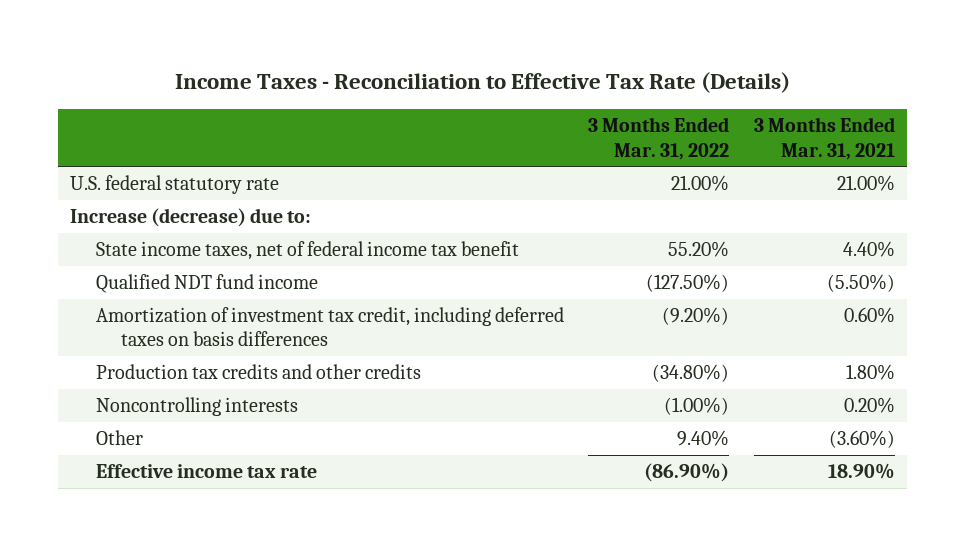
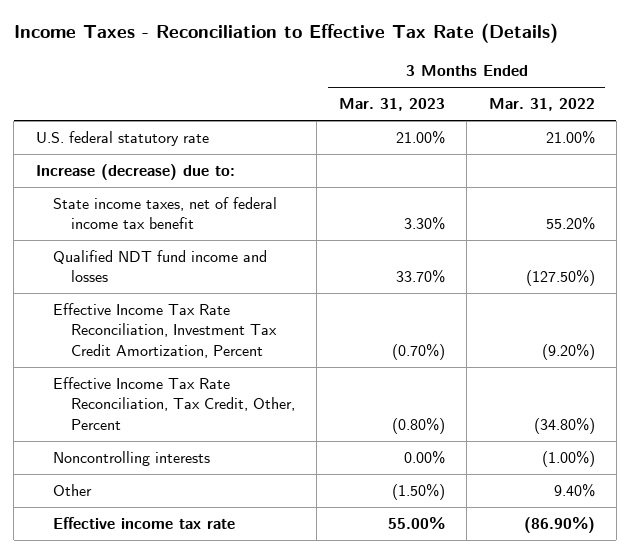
[754,117,896,160] 3 Months Ended Mar. 31, 2021 -> none
none -> [338,98,445,112] Mar. 31, 2023
[95,274,318,294] Qualified NDT fund income -> [53,250,268,283] Qualified NDT fund income and losses
[95,307,564,347] Amortization of investment tax credit, including deferred taxes on basis differences -> [53,303,277,358] Effective Income Tax Rate Reconciliation, Investment Tax Credit Amortization, Percent
[95,364,421,380] Production tax credits and other credits -> [53,377,295,430] Effective Income Tax Rate Reconciliation, Tax Credit, Other, Percent

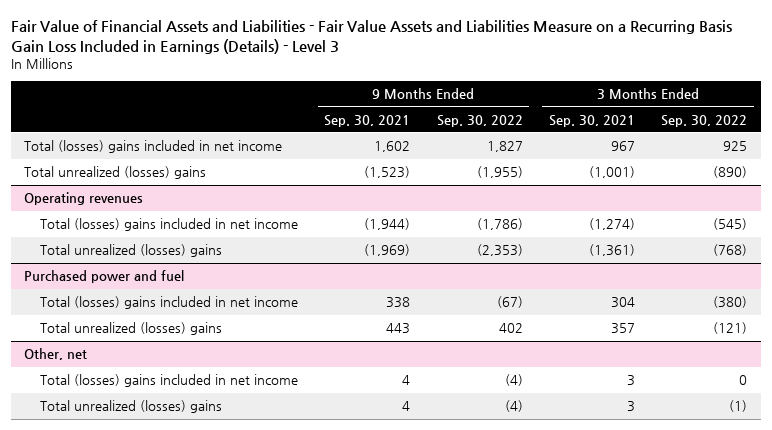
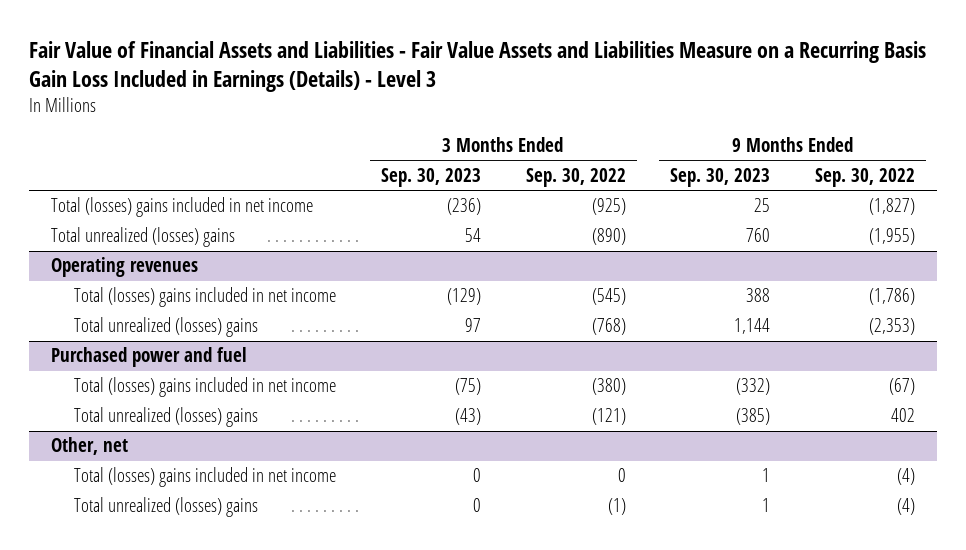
[324,114,411,127] Sep. 30, 2021 -> none
[548,114,635,127] Sep. 30, 2021 -> none
none -> [381,167,482,187] Sep. 30, 2023
none -> [670,167,771,187] Sep. 30, 2023
[486,141,523,153] 1,827 -> [868,198,915,216] (1,827)
[723,141,748,152] 925 -> [591,198,626,216] (925)

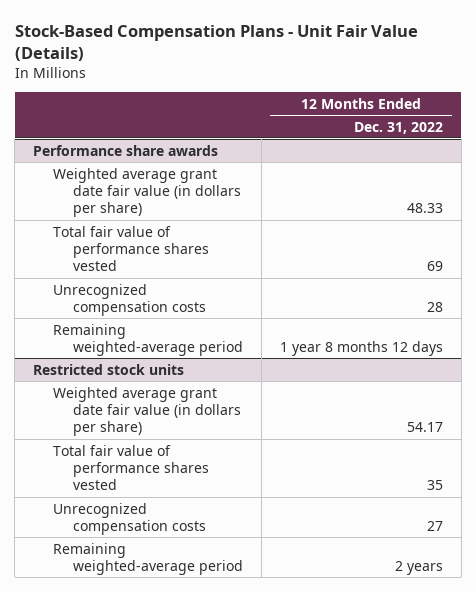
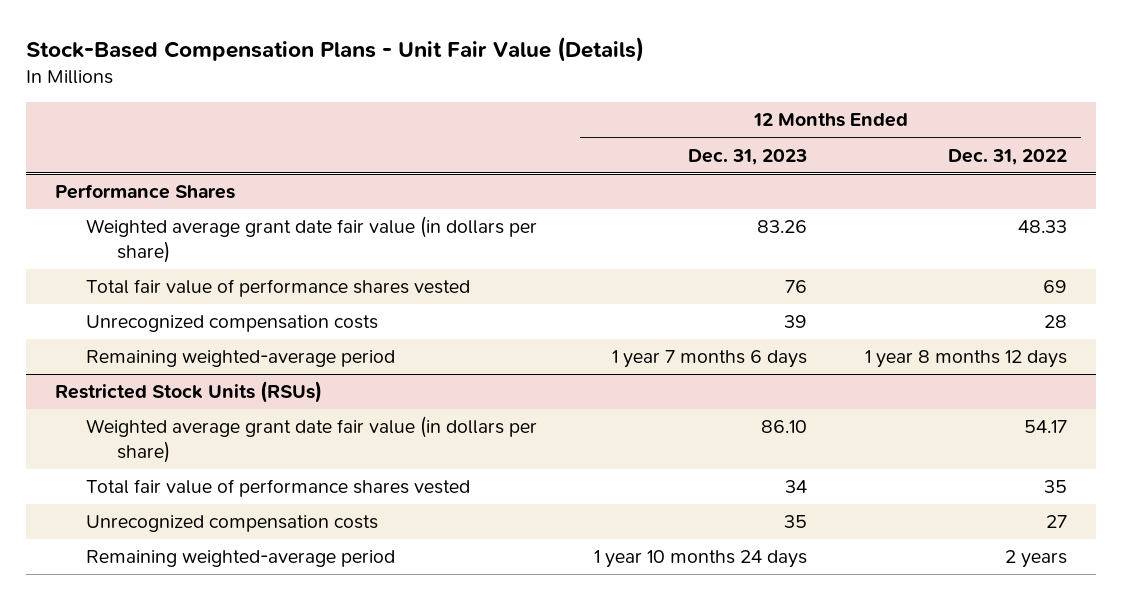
none -> [688,148,808,165] Dec. 31, 2023
[33,144,219,156] Performance share awards -> [55,184,236,200] Performance Shares
[33,363,185,375] Restricted stock units -> [55,381,323,404] Restricted Stock Units (RSUs)

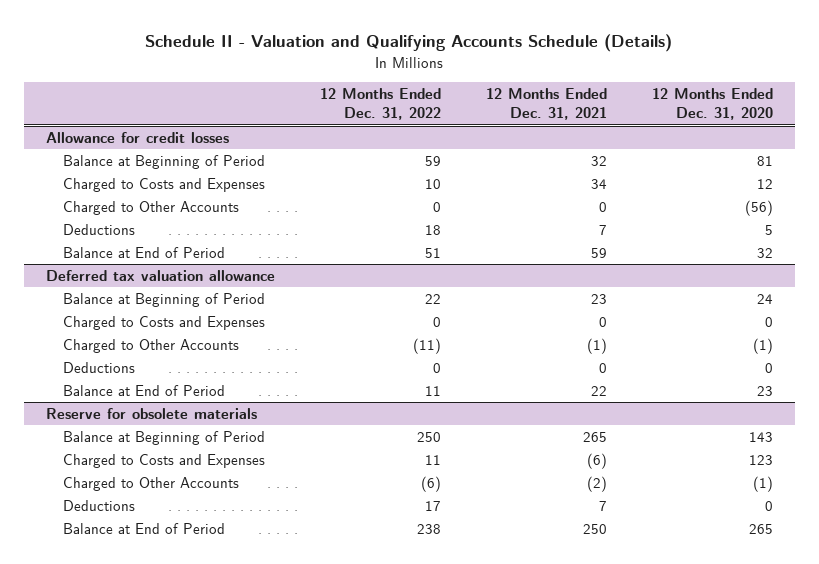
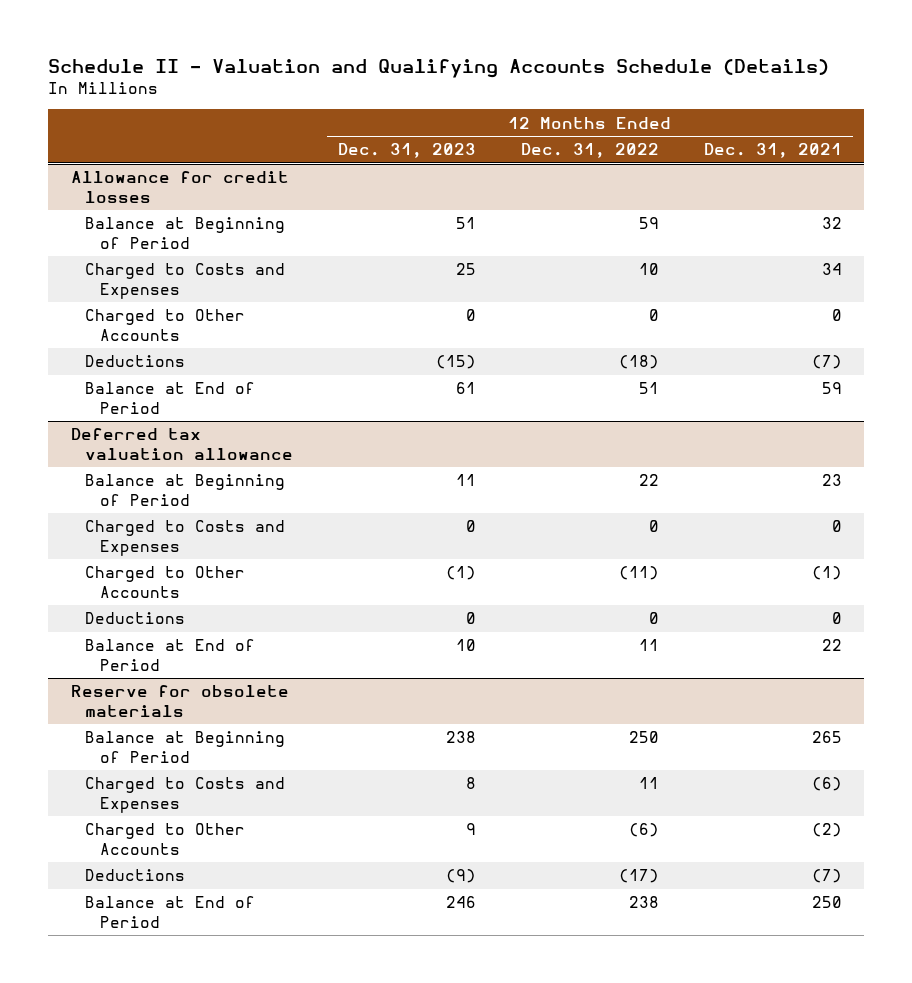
[651,88,773,121] 12 Months Ended Dec. 31, 2020 -> none
none -> [338,143,477,159] Dec. 31, 2023
[425,224,442,235] 18 -> [618,355,659,370] (18)
[598,224,607,235] 7 -> [811,355,842,370] (7)
[425,500,442,511] 17 -> [618,869,659,884] (17)
[598,500,607,511] 7 -> [811,869,842,884] (7)

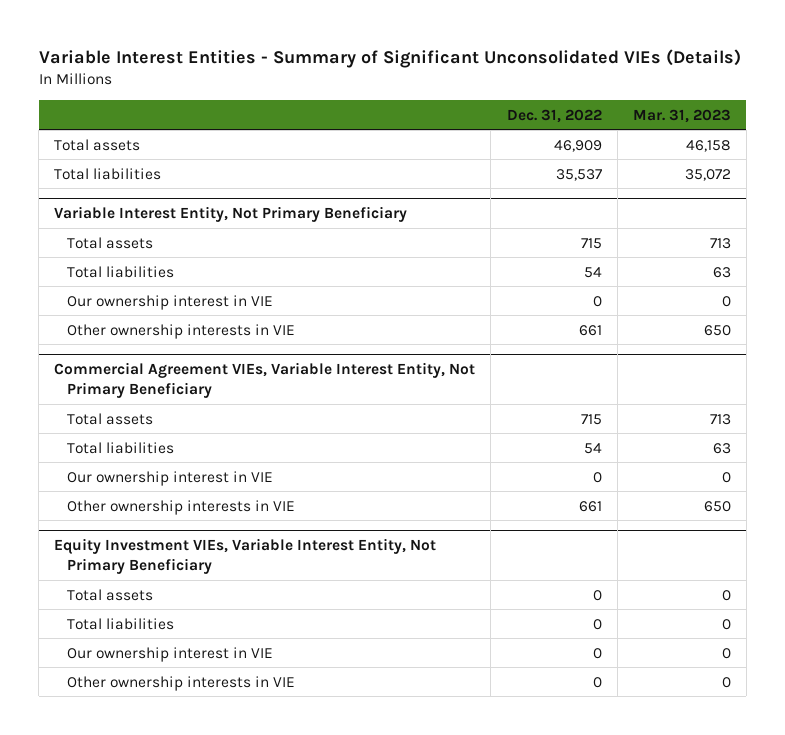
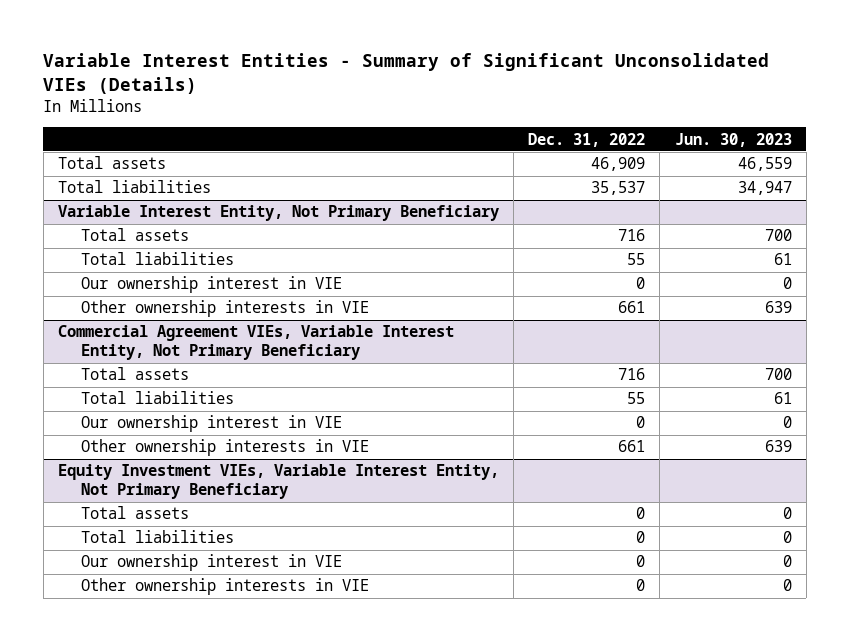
[632,108,731,123] Mar. 31, 2023 -> none
none -> [674,132,792,147] Jun. 30, 2023
[580,237,602,249] 715 -> [618,229,646,242] 716
[583,266,602,278] 54 -> [627,253,646,266] 55
[580,413,602,425] 715 -> [618,368,646,381] 716
[583,442,602,454] 54 -> [627,392,646,405] 55

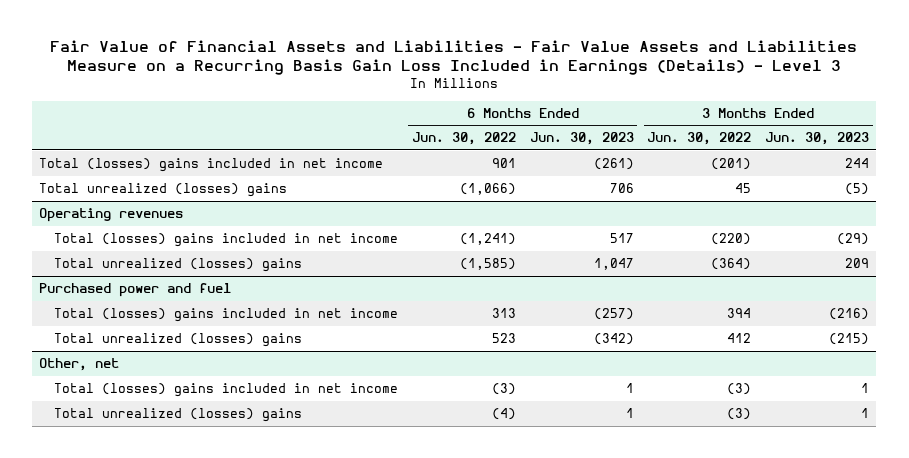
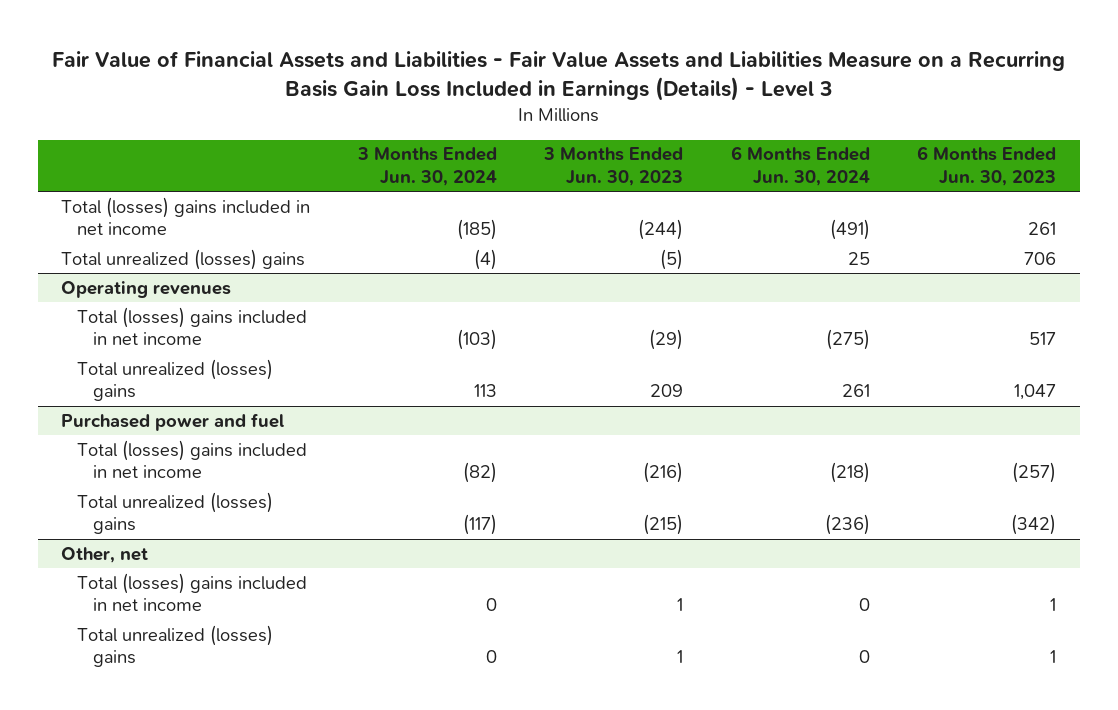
[411,132,516,146] Jun. 30, 2022 -> none
[647,132,752,146] Jun. 30, 2022 -> none
none -> [356,147,497,186] 3 Months Ended Jun. 30, 2024
none -> [730,146,870,186] 6 Months Ended Jun. 30, 2024
[593,158,634,171] (261) -> [1028,222,1057,236] 261
[845,158,870,169] 244 -> [638,219,684,241] (244)

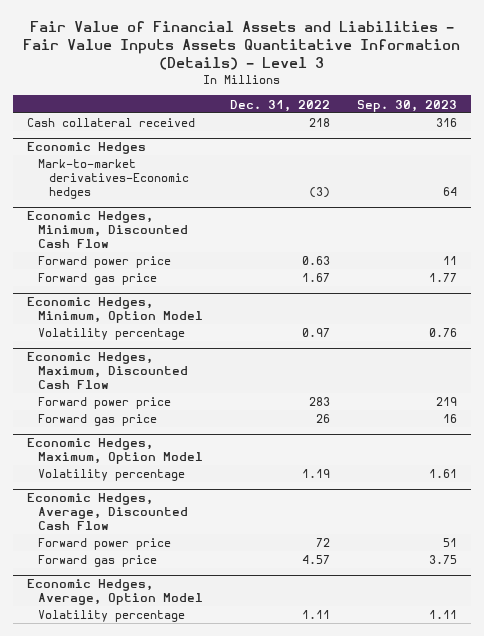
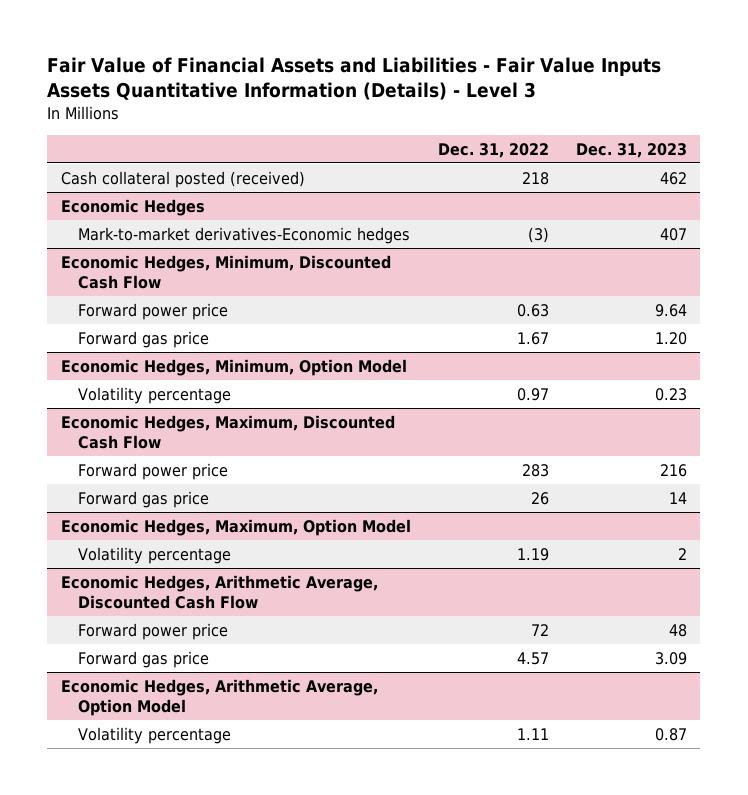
[357,99,458,112] Sep. 30, 2023 -> none
none -> [575,142,687,158] Dec. 31, 2023
[27,118,196,128] Cash collateral received -> [60,170,305,188] Cash collateral posted (received)
[27,493,189,531] Economic Hedges, Average, Discounted Cash Flow -> [60,574,378,609] Economic Hedges, Arithmetic Average, Discounted Cash Flow
[27,579,204,606] Economic Hedges, Average, Option Model -> [60,678,378,716] Economic Hedges, Arithmetic Average, Option Model

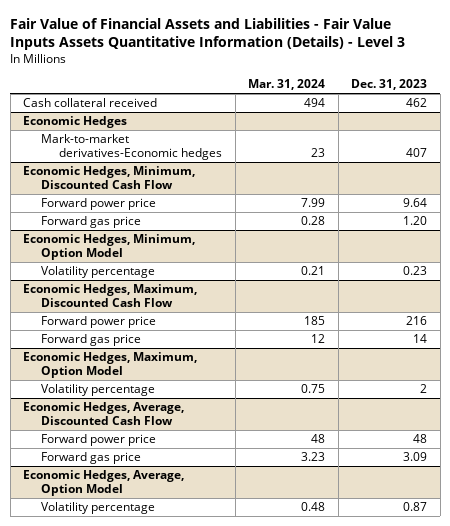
[437,142,549,158] Dec. 31, 2022 -> none
none -> [248,79,326,91] Mar. 31, 2024
[60,170,305,188] Cash collateral posted (received) -> [23,98,158,108] Cash collateral received
[60,574,378,609] Economic Hedges, Arithmetic Average, Discounted Cash Flow -> [23,402,185,426] Economic Hedges, Average, Discounted Cash Flow
[60,678,378,716] Economic Hedges, Arithmetic Average, Option Model -> [23,470,185,497] Economic Hedges, Average, Option Model

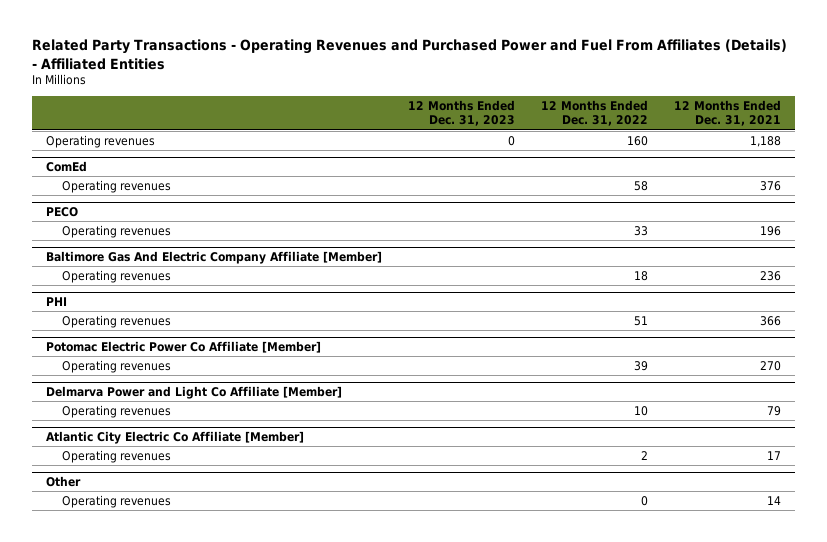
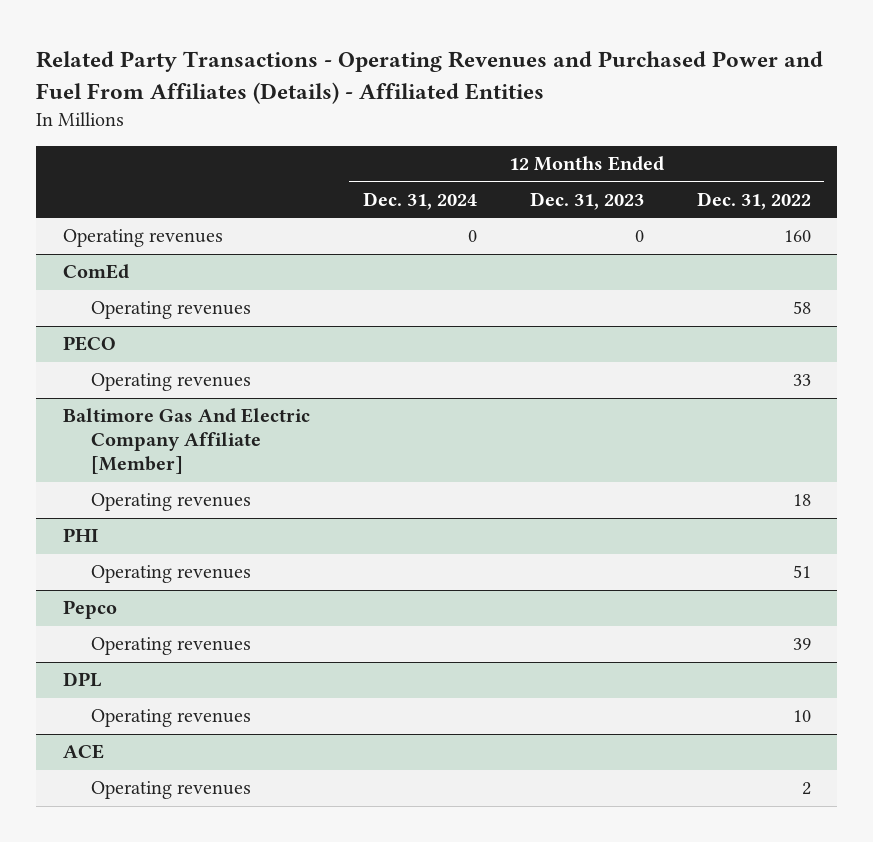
[674,99,782,127] 12 Months Ended Dec. 31, 2021 -> none
none -> [362,192,477,211] Dec. 31, 2024
[45,341,321,354] Potomac Electric Power Co Affiliate [Member] -> [62,600,117,620] Pepco
[45,386,342,400] Delmarva Power and Light Co Affiliate [Member] -> [62,672,102,688] DPL
[45,431,304,445] Atlantic City Electric Co Affiliate [Member] -> [62,744,104,760] ACE
[45,476,81,488] Other -> none
[61,494,171,508] Operating revenues -> none

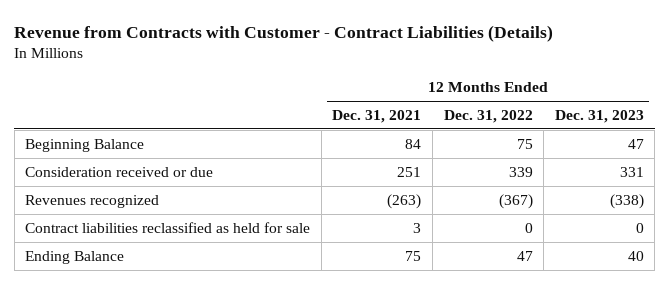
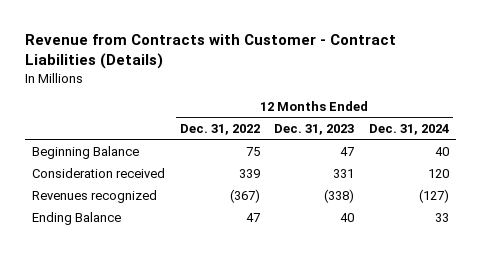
[332,109,422,123] Dec. 31, 2021 -> none
none -> [368,124,449,136] Dec. 31, 2024
[25,166,214,177] Consideration received or due -> [31,167,165,178] Consideration received
[25,221,311,233] Contract liabilities reclassified as held for sale -> none

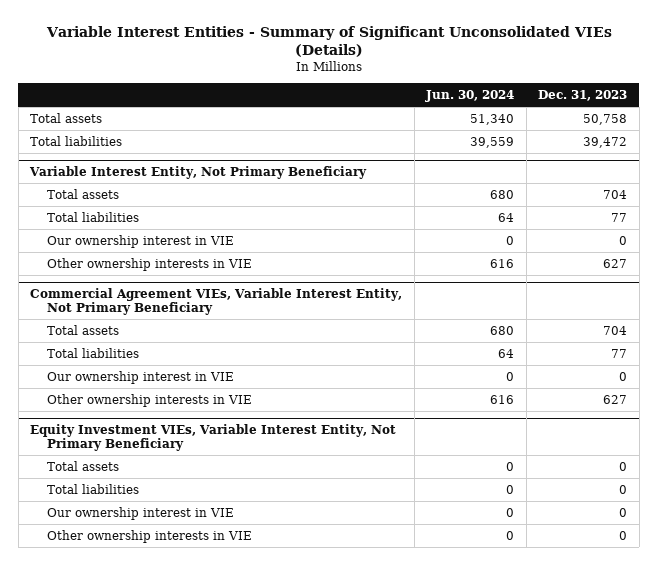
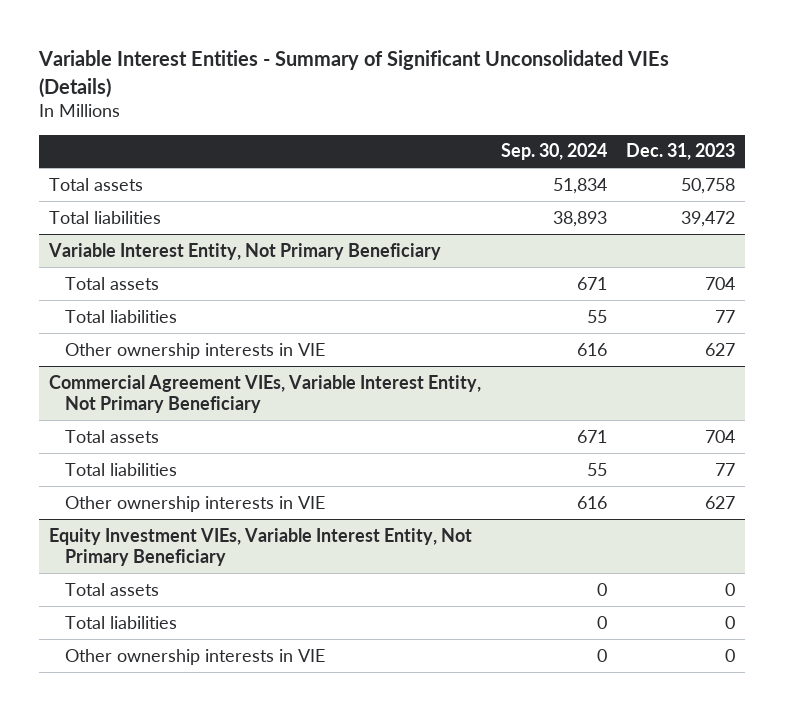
[425,90,515,103] Jun. 30, 2024 -> none
none -> [500,143,607,161] Sep. 30, 2024
[47,234,235,248] Our ownership interest in VIE -> none
[47,370,235,384] Our ownership interest in VIE -> none
[47,506,235,520] Our ownership interest in VIE -> none

